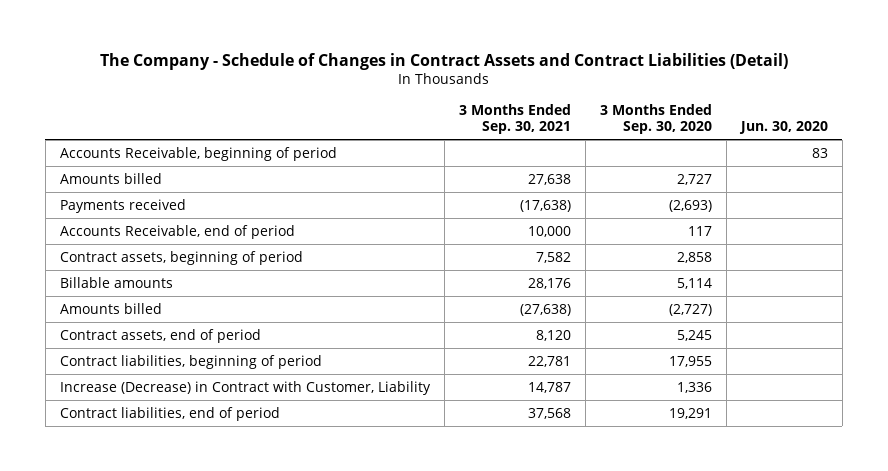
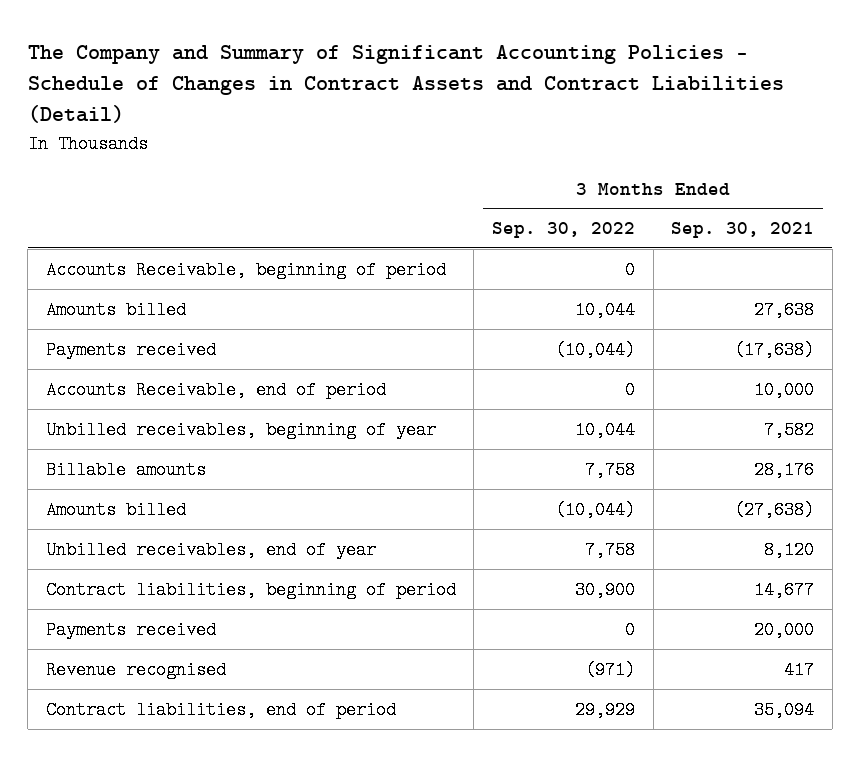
[99,53,788,71] The Company - Schedule of Changes in Contract Assets and Contract Liabilities (Detail) -> [27,44,784,124] The Company and Summary of Significant Accounting Policies - Schedule of Changes in Contract Assets and Contract Liabilities (Detail)
[599,104,712,134] 3 Months Ended Sep. 30, 2020 -> none
[738,120,828,134] Jun. 30, 2020 -> none
none -> [491,222,635,239] Sep. 30, 2022
[59,250,303,265] Contract assets, beginning of period -> [45,420,436,439] Unbilled receivables, beginning of year
[59,380,431,395] Increase (Decrease) in Contract with Customer, Liability -> none
[59,328,261,343] Contract assets, end of period -> [45,540,376,559] Unbilled receivables, end of year
[527,355,571,367] 22,781 -> [754,580,815,599] 14,677
none -> [45,620,216,639] Payments received
none -> [45,660,226,679] Revenue recognised
[527,407,571,419] 37,568 -> [754,700,815,719] 35,094

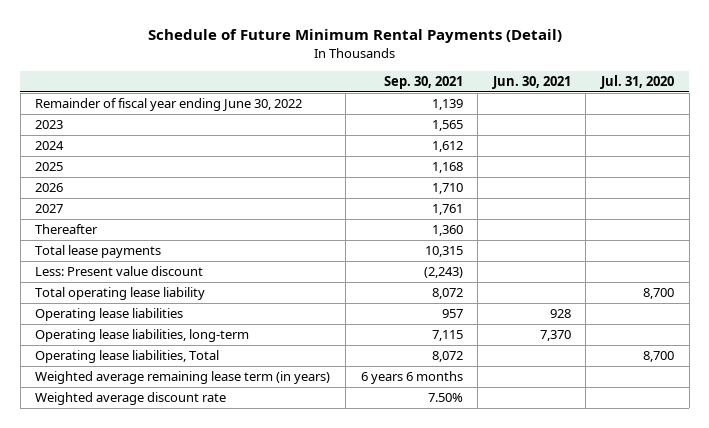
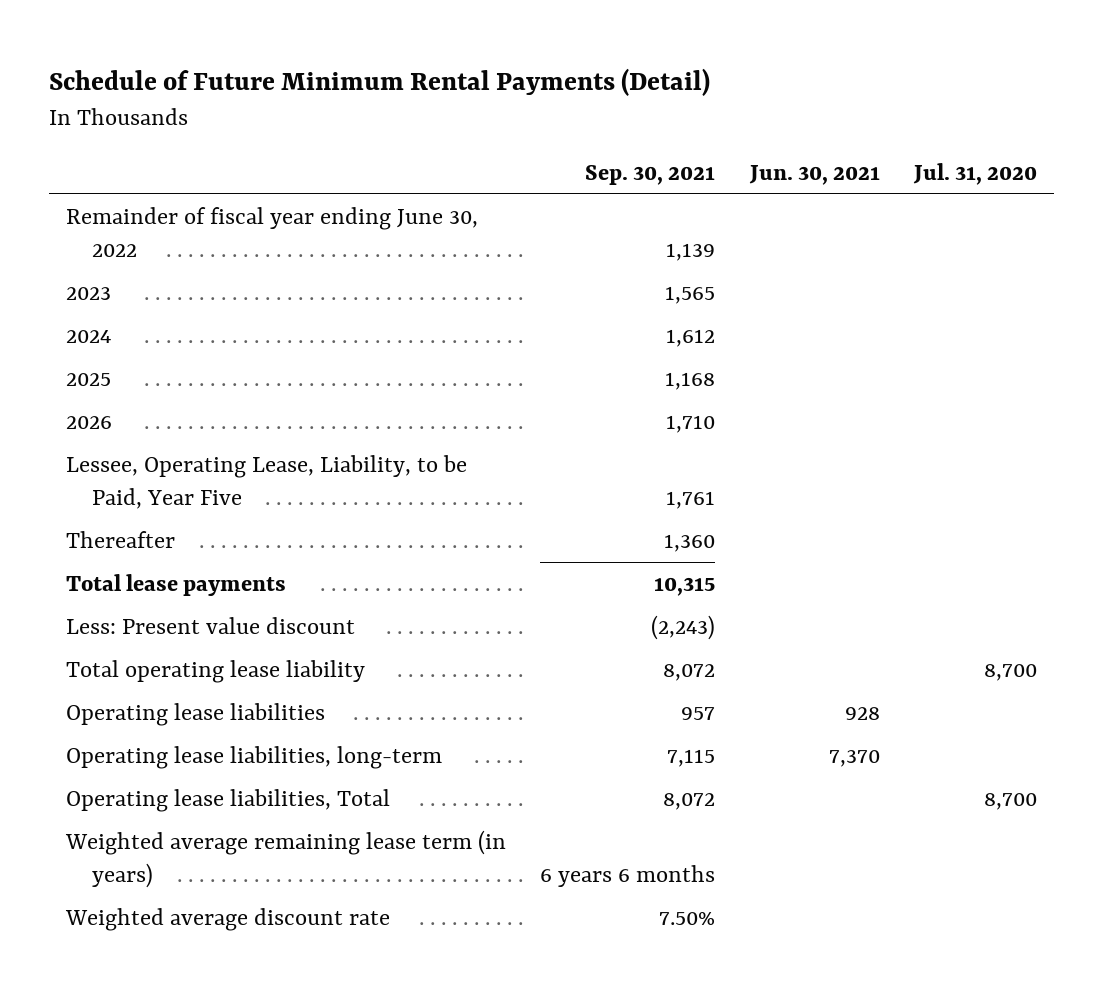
[35,204,64,214] 2027 -> [66,454,468,510] Lessee, Operating Lease, Liability, to be Paid, Year Five

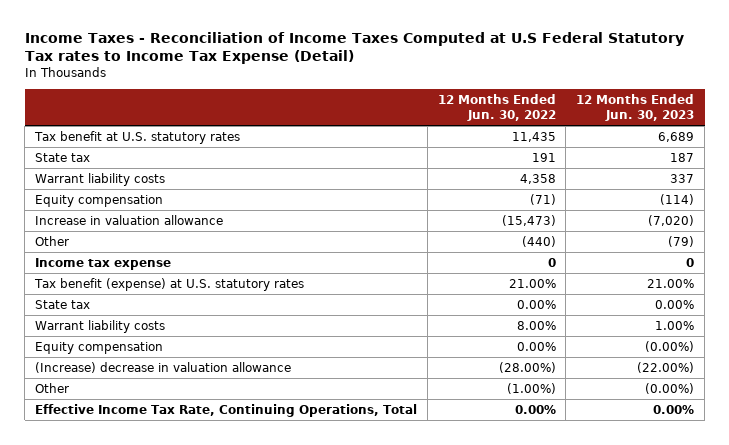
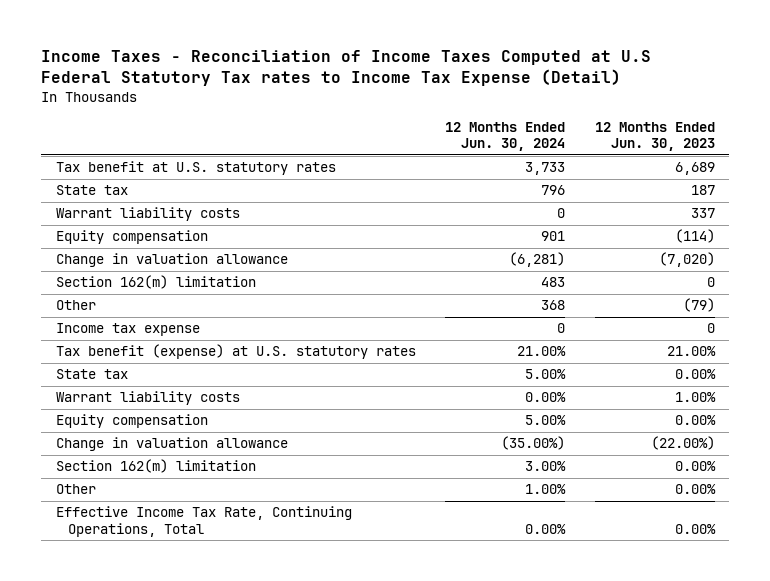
[437,93,556,121] 12 Months Ended Jun. 30, 2022 -> none
none -> [445,121,566,152] 12 Months Ended Jun. 30, 2024
[35,214,224,225] Increase in valuation allowance -> [55,253,288,268] Change in valuation allowance
none -> [55,275,256,290] Section 162(m) limitation
[645,340,695,352] (0.00%) -> [674,415,716,426] 0.00%
[35,361,292,373] (Increase) decrease in valuation allowance -> [55,437,288,452] Change in valuation allowance
none -> [55,459,256,474] Section 162(m) limitation
[645,382,695,394] (0.00%) -> [674,484,716,495] 0.00%

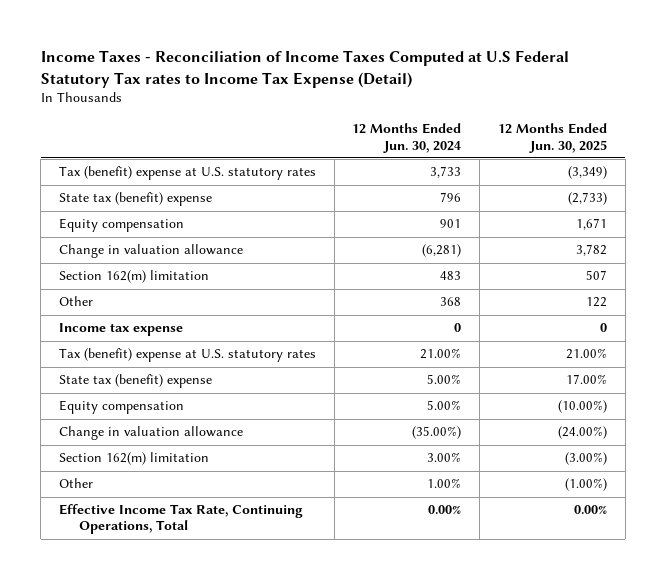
[594,121,715,152] 12 Months Ended Jun. 30, 2023 -> none
none -> [497,123,607,153] 12 Months Ended Jun. 30, 2025
[55,207,240,222] Warrant liability costs -> none
[55,161,336,176] Tax benefit at U.S. statutory rates -> [59,166,317,181] Tax (benefit) expense at U.S. statutory rates
[55,185,128,196] State tax -> [59,192,213,207] State tax (benefit) expense
[55,391,240,406] Warrant liability costs -> none
[55,344,416,360] Tax benefit (expense) at U.S. statutory rates -> [59,348,317,363] Tax (benefit) expense at U.S. statutory rates
[55,369,128,380] State tax -> [59,374,213,389] State tax (benefit) expense

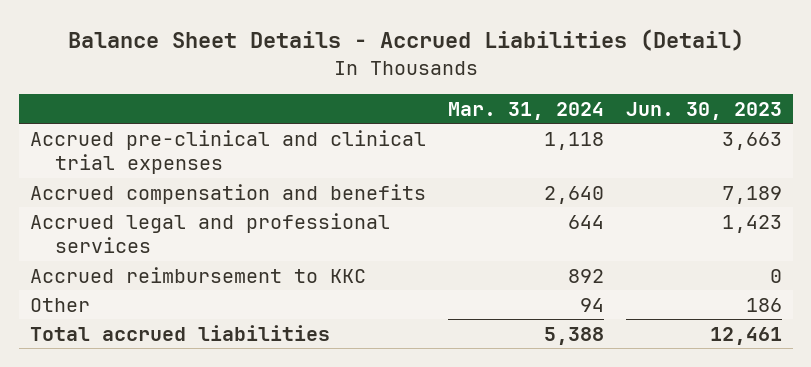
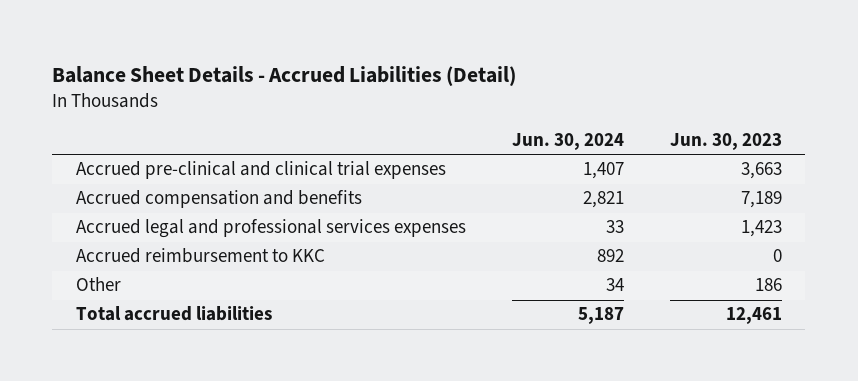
[447,101,604,120] Mar. 31, 2024 -> none
none -> [511,133,624,151] Jun. 30, 2024
[29,212,390,253] Accrued legal and professional services -> [75,219,466,239] Accrued legal and professional services expenses

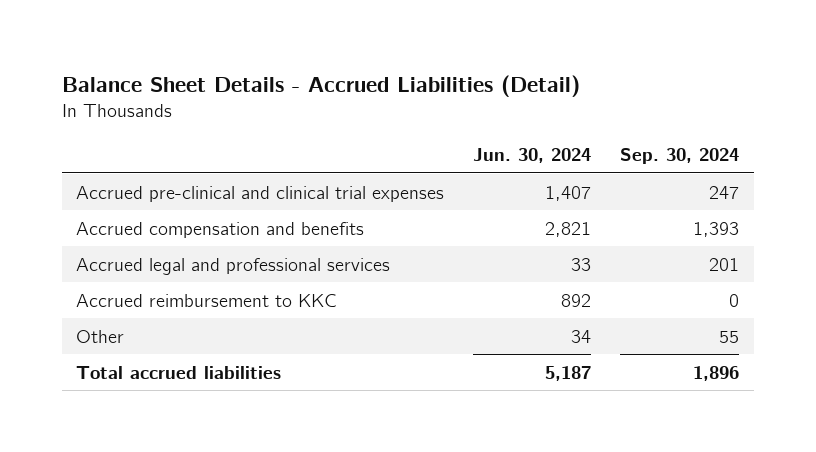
[670,133,783,151] Jun. 30, 2023 -> none
none -> [620,148,740,165] Sep. 30, 2024
[75,219,466,239] Accrued legal and professional services expenses -> [76,257,391,275] Accrued legal and professional services

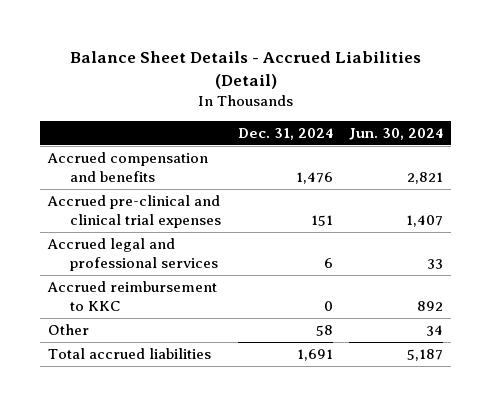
[620,148,740,165] Sep. 30, 2024 -> none
none -> [237,127,333,140] Dec. 31, 2024
[76,185,445,202] Accrued pre-clinical and clinical trial expenses -> [47,195,222,228] Accrued pre-clinical and clinical trial expenses

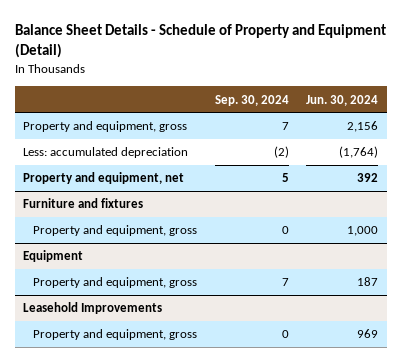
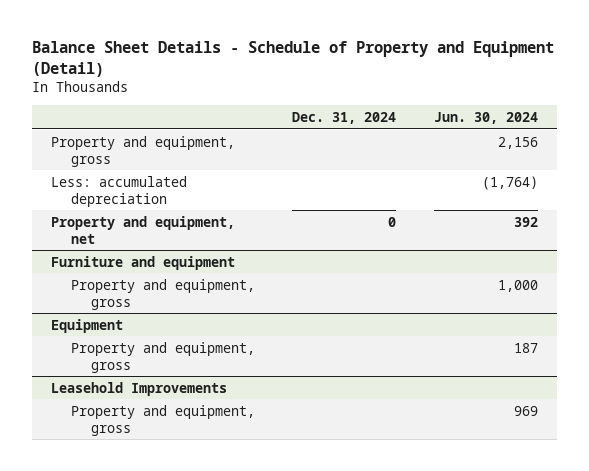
[214,94,289,106] Sep. 30, 2024 -> none
none -> [292,111,397,124] Dec. 31, 2024
[23,198,144,209] Furniture and fixtures -> [50,255,235,270] Furniture and equipment

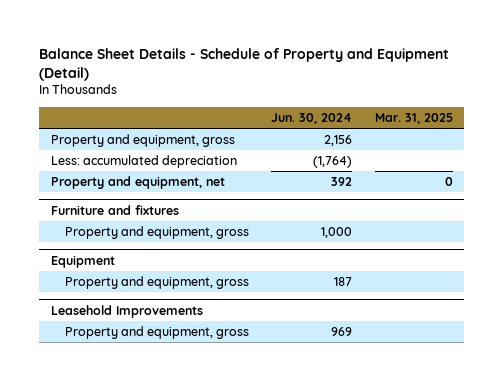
[292,111,397,124] Dec. 31, 2024 -> none
none -> [374,112,453,124] Mar. 31, 2025
[50,255,235,270] Furniture and equipment -> [50,204,179,215] Furniture and fixtures

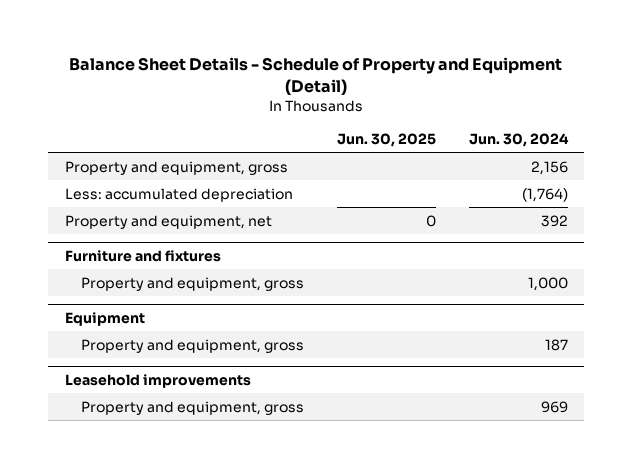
[374,112,453,124] Mar. 31, 2025 -> none
none -> [336,132,436,147] Jun. 30, 2025
[50,304,203,318] Leasehold Improvements -> [65,374,252,389] Leasehold improvements

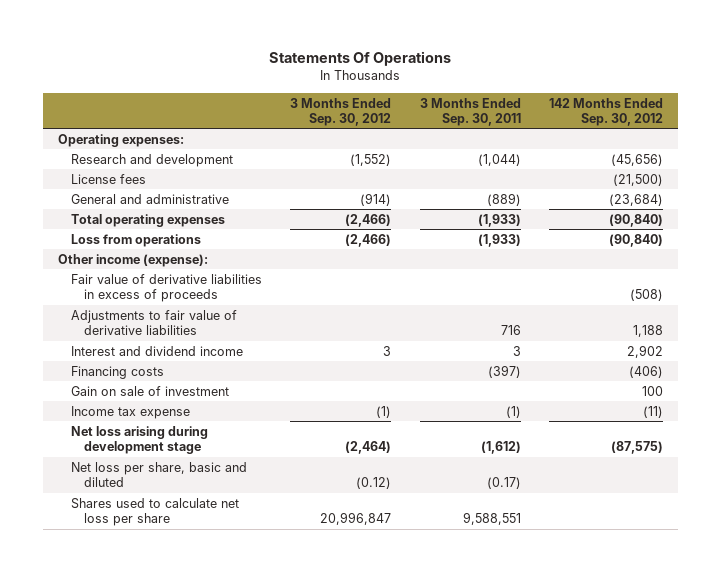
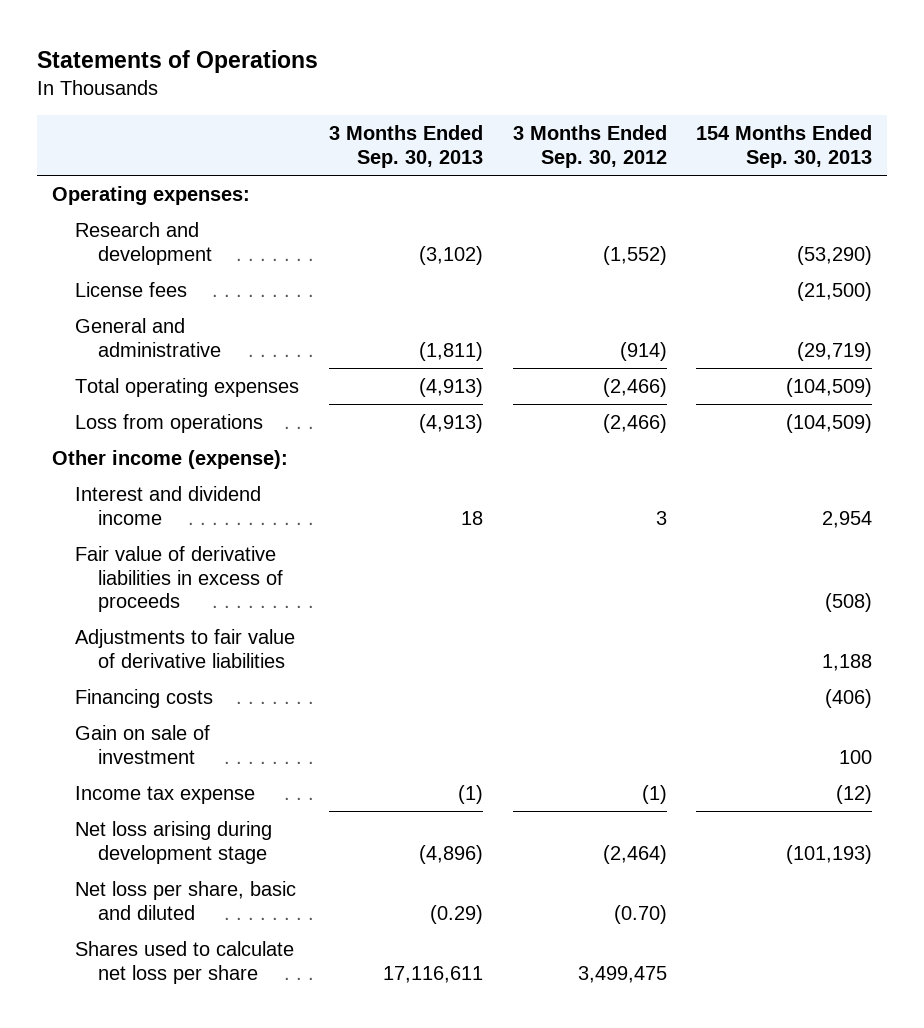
[269,50,452,66] Statements Of Operations -> [36,50,318,74] Statements of Operations
[419,97,521,126] 3 Months Ended Sep. 30, 2011 -> none
[549,97,664,126] 142 Months Ended Sep. 30, 2012 -> none
none -> [328,125,483,169] 3 Months Ended Sep. 30, 2013
none -> [696,125,873,169] 154 Months Ended Sep. 30, 2013
[70,345,243,356] Interest and dividend income -> [74,485,261,525] Interest and dividend income
[356,477,392,490] (0.12) -> [613,904,667,924] (0.70)
[320,512,392,526] 20,996,847 -> [577,965,667,983] 3,499,475

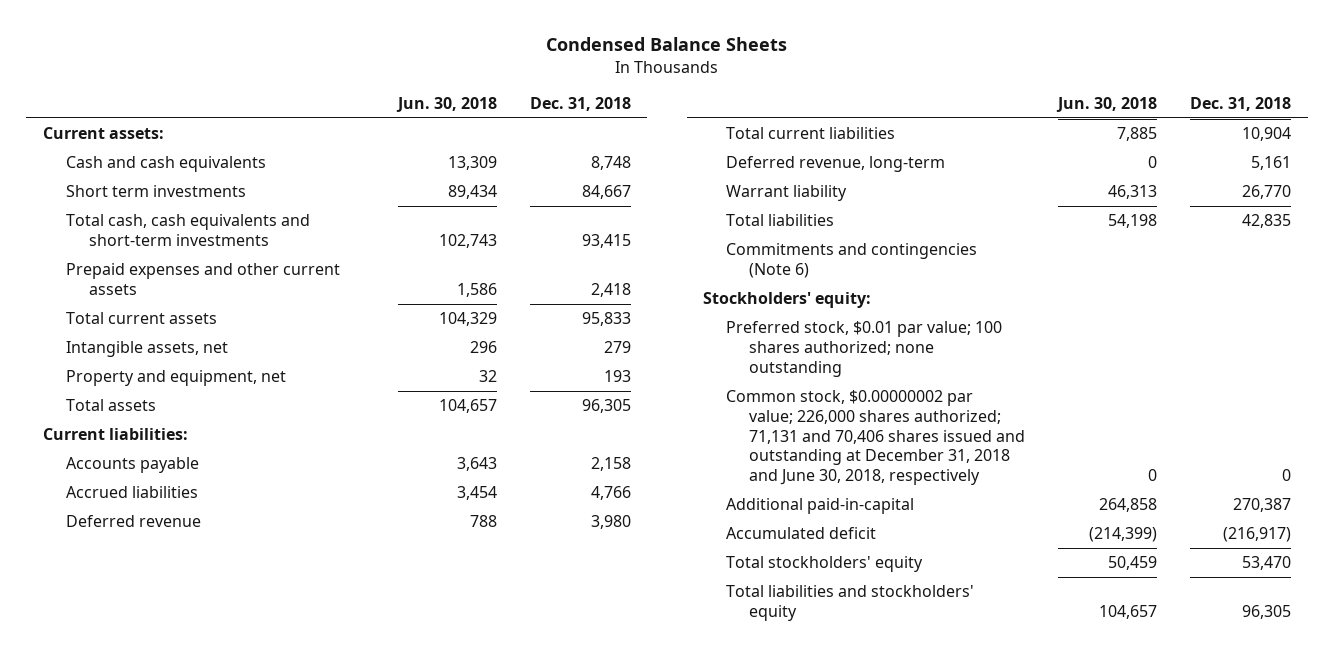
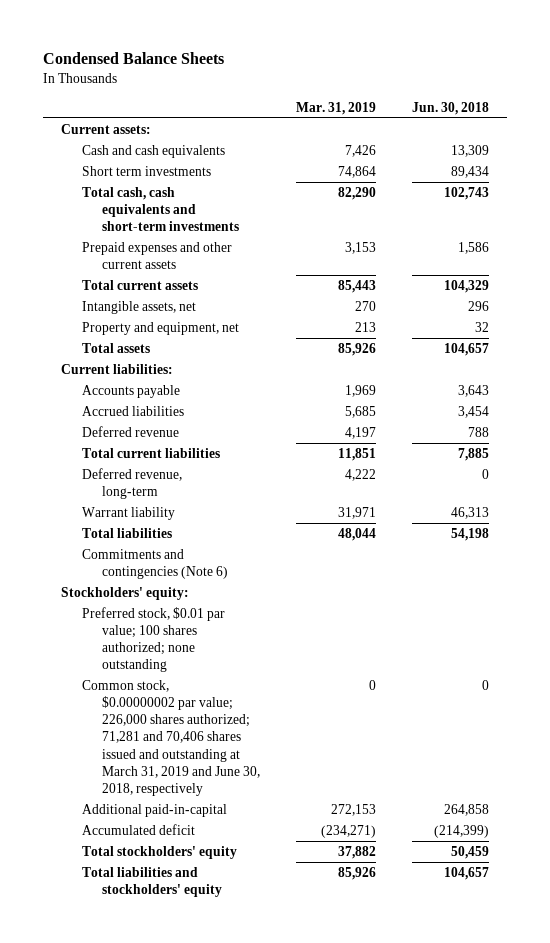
[529,96,631,111] Dec. 31, 2018 -> none
none -> [296,101,377,115] Mar. 31, 2019
[726,390,1026,486] Common stock, $0.00000002 par value; 226,000 shares authorized; 71,131 and 70,406 shares issued and outstanding at December 31, 2018 and June 30, 2018, respectively -> [81,679,261,797] Common stock, $0.00000002 par value; 226,000 shares authorized; 71,281 and 70,406 shares issued and outstanding at March 31, 2019 and June 30, 2018, respectively

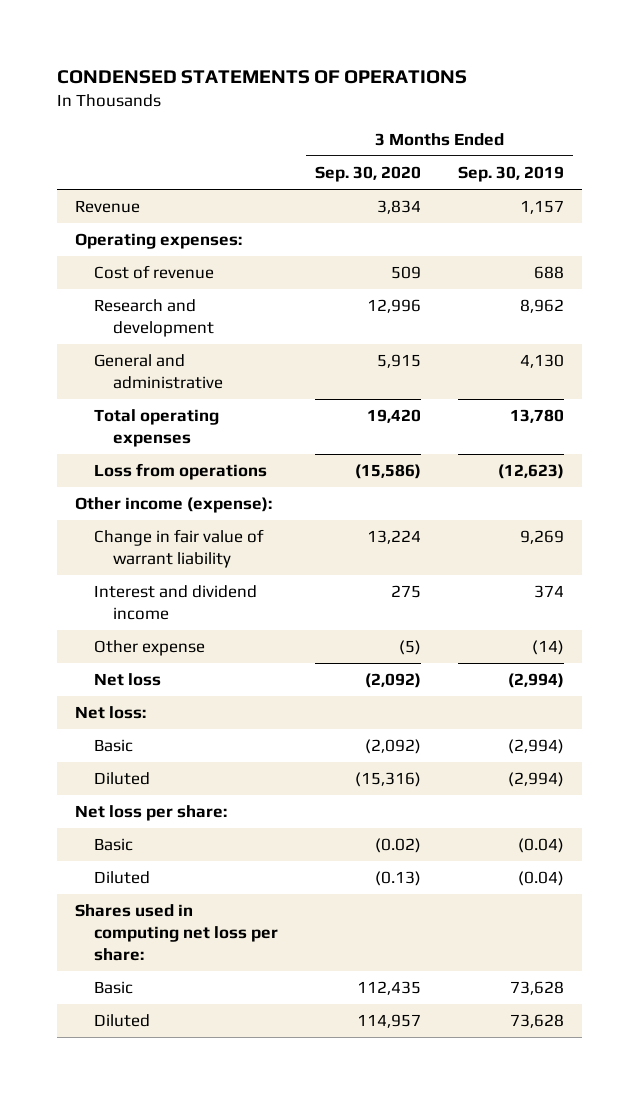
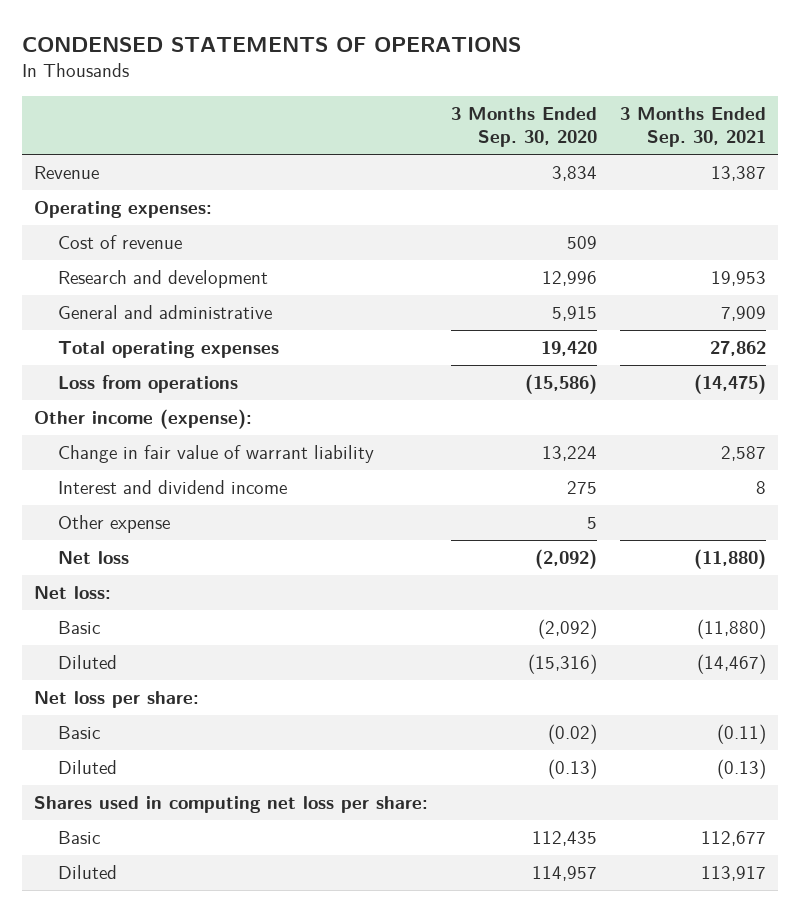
[457,165,564,182] Sep. 30, 2019 -> none
none -> [620,107,767,148] 3 Months Ended Sep. 30, 2021
[399,640,422,656] (5) -> [586,517,597,530] 5

